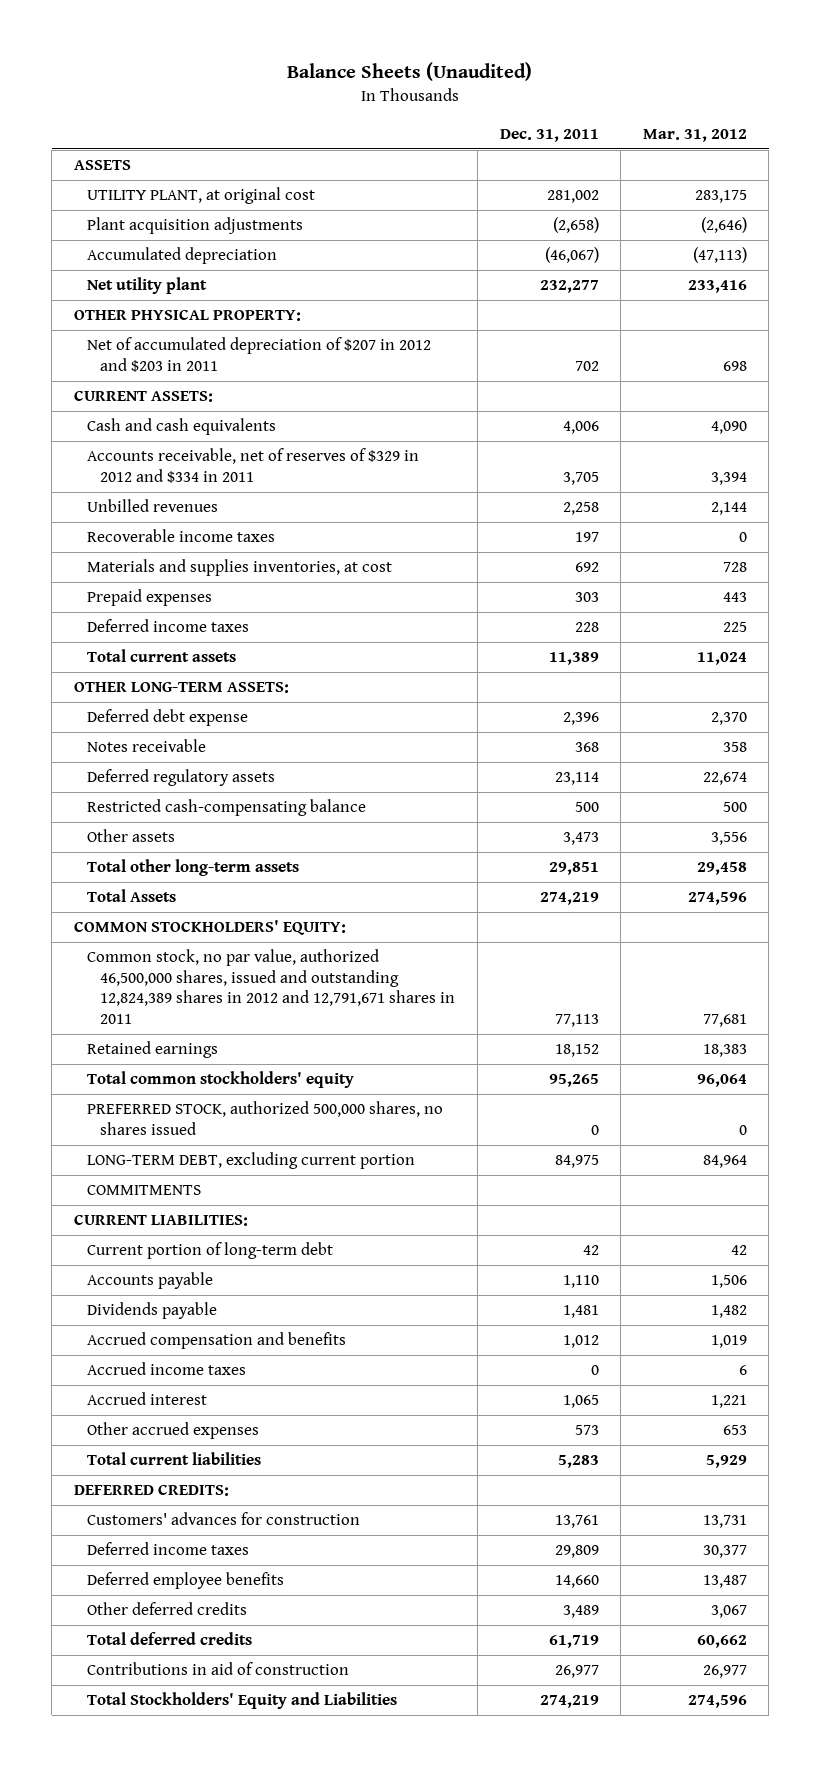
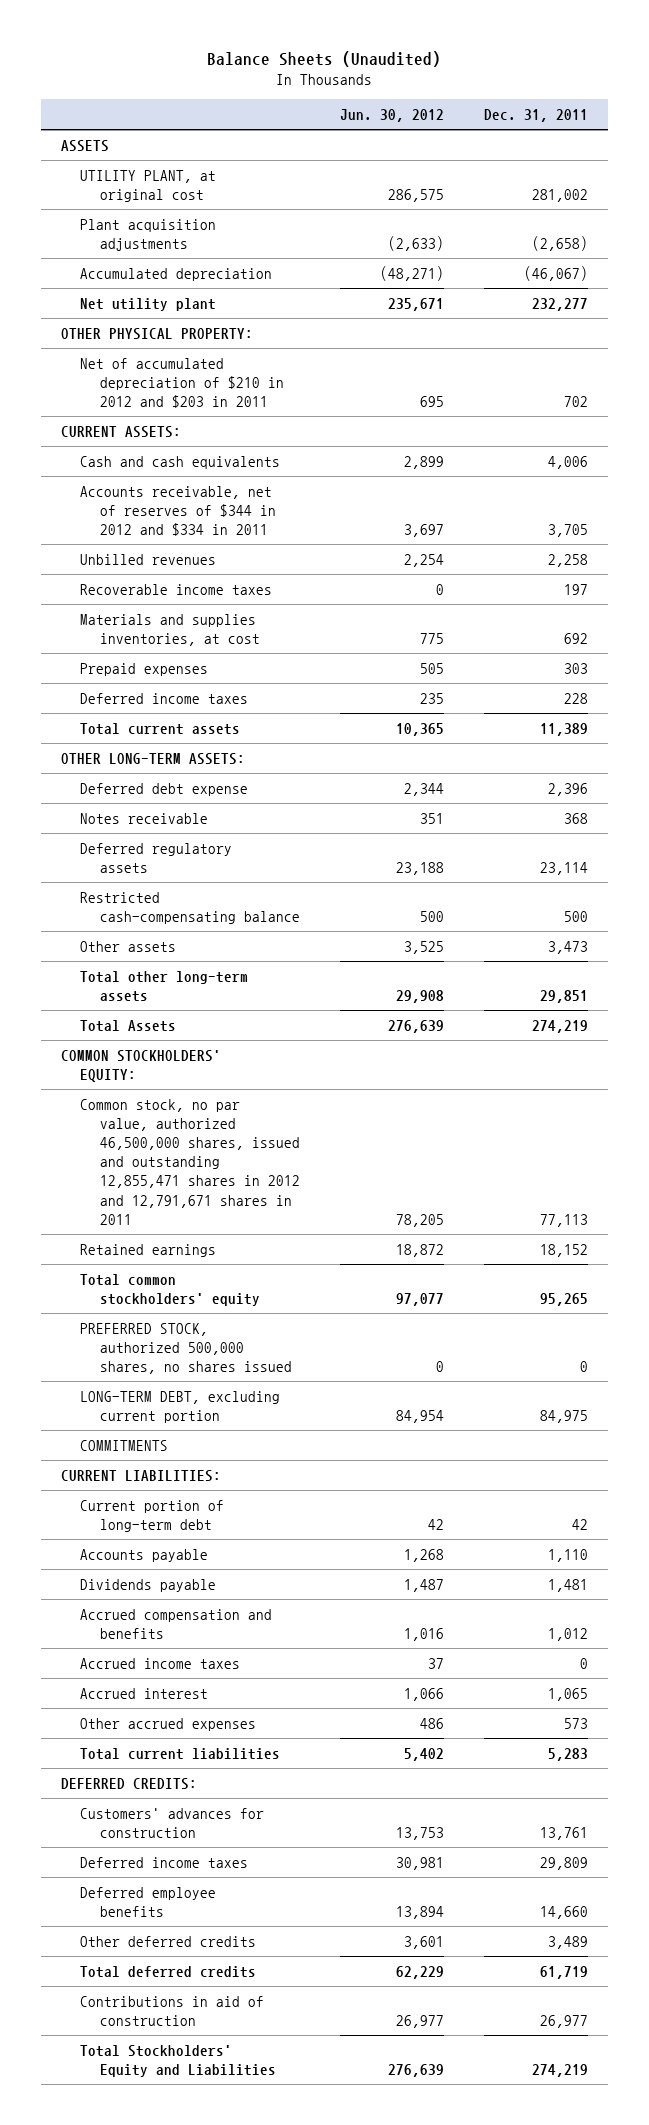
[642,129,747,143] Mar. 31, 2012 -> none
none -> [340,108,445,122] Jun. 30, 2012
[86,337,431,372] Net of accumulated depreciation of $207 in 2012 and $203 in 2011 -> [80,357,284,409] Net of accumulated depreciation of $210 in 2012 and $203 in 2011
[86,448,419,483] Accounts receivable, net of reserves of $329 in 2012 and $334 in 2011 -> [80,485,276,537] Accounts receivable, net of reserves of $344 in 2012 and $334 in 2011
[86,949,456,1024] Common stock, no par value, authorized 46,500,000 shares, issued and outstanding 12,824,389 shares in 2012 and 12,791,671 shares in 2011 -> [80,1098,300,1225] Common stock, no par value, authorized 46,500,000 shares, issued and outstanding 12,855,471 shares in 2012 and 12,791,671 shares in 2011

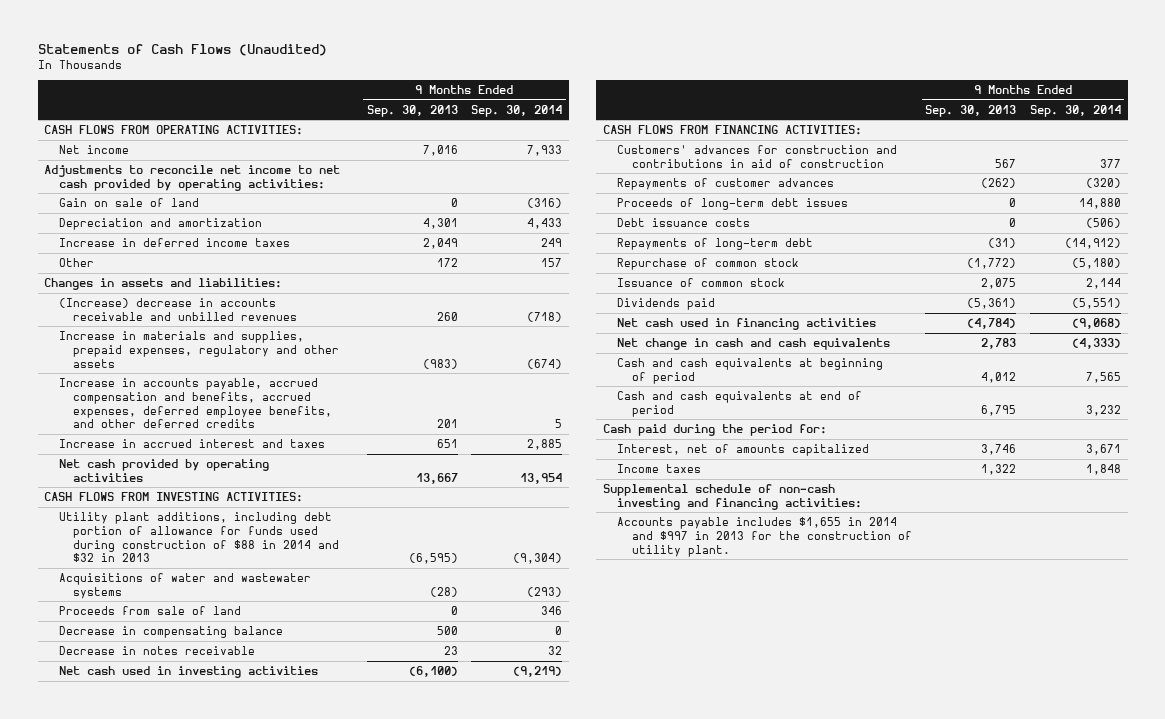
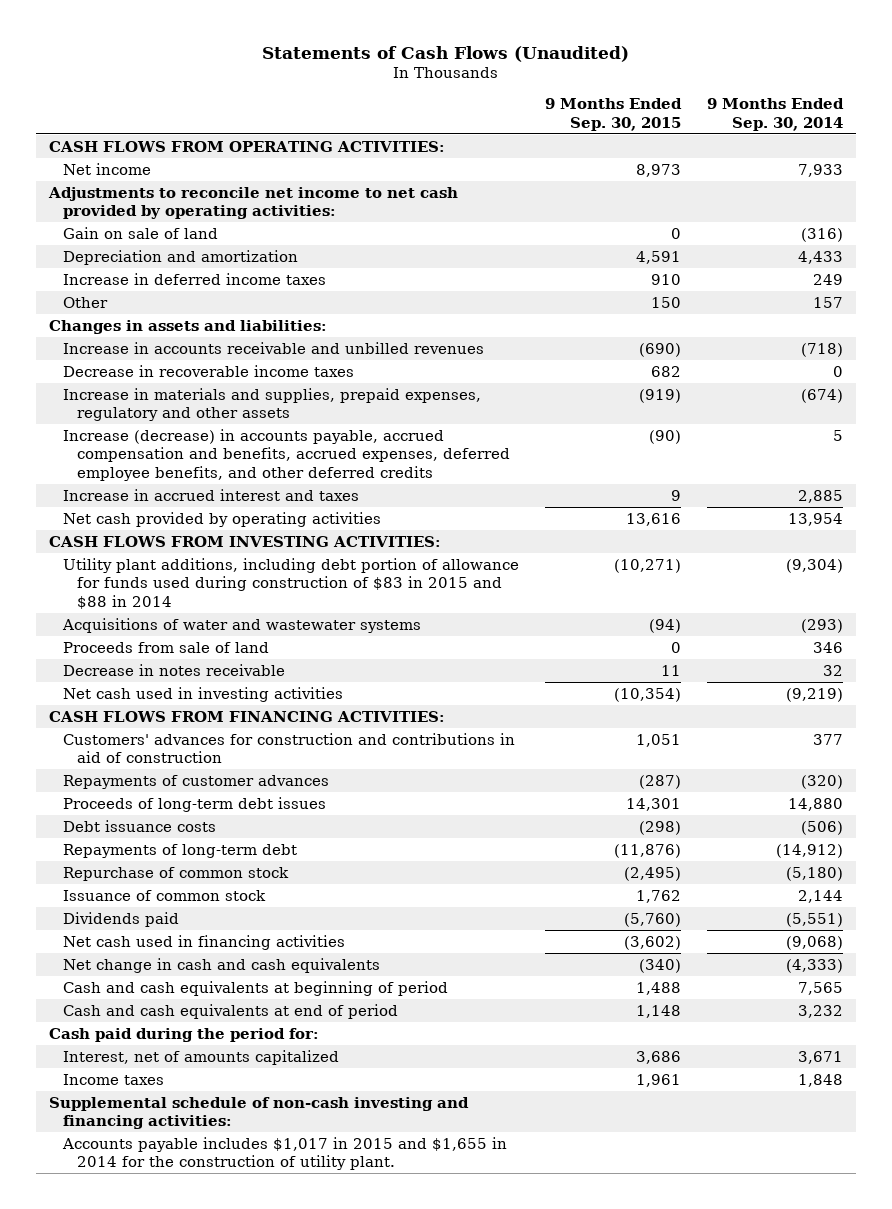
[366,104,458,117] Sep. 30, 2013 -> none
none -> [545,98,683,131] 9 Months Ended Sep. 30, 2015
[58,297,298,321] (Increase) decrease in accounts receivable and unbilled revenues -> [63,341,485,354] Increase in accounts receivable and unbilled revenues
none -> [63,364,355,377] Decrease in recoverable income taxes
[58,377,333,429] Increase in accounts payable, accrued compensation and benefits, accrued expenses, deferred employee benefits, and other deferred credits -> [63,428,511,481] Increase (decrease) in accounts payable, accrued compensation and benefits, accrued expenses, deferred employee benefits, and other deferred credits
[58,511,340,563] Utility plant additions, including debt portion of allowance for funds used during construction of $88 in 2014 and $32 in 2013 -> [63,557,520,609] Utility plant additions, including debt portion of allowance for funds used during construction of $83 in 2015 and $88 in 2014
[58,625,283,638] Decrease in compensating balance -> none
[617,516,912,557] Accounts payable includes $1,655 in 2014 and $997 in 2013 for the construction of utility plant. -> [62,1136,508,1171] Accounts payable includes $1,017 in 2015 and $1,655 in 2014 for the construction of utility plant.

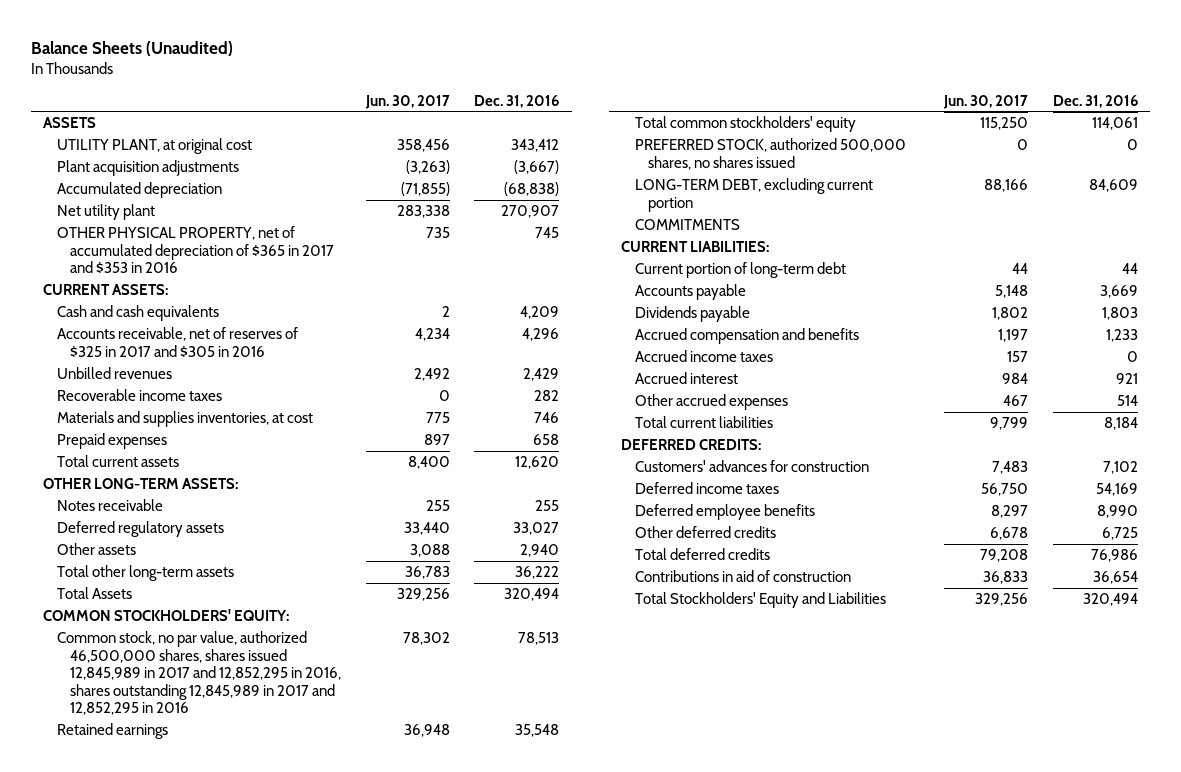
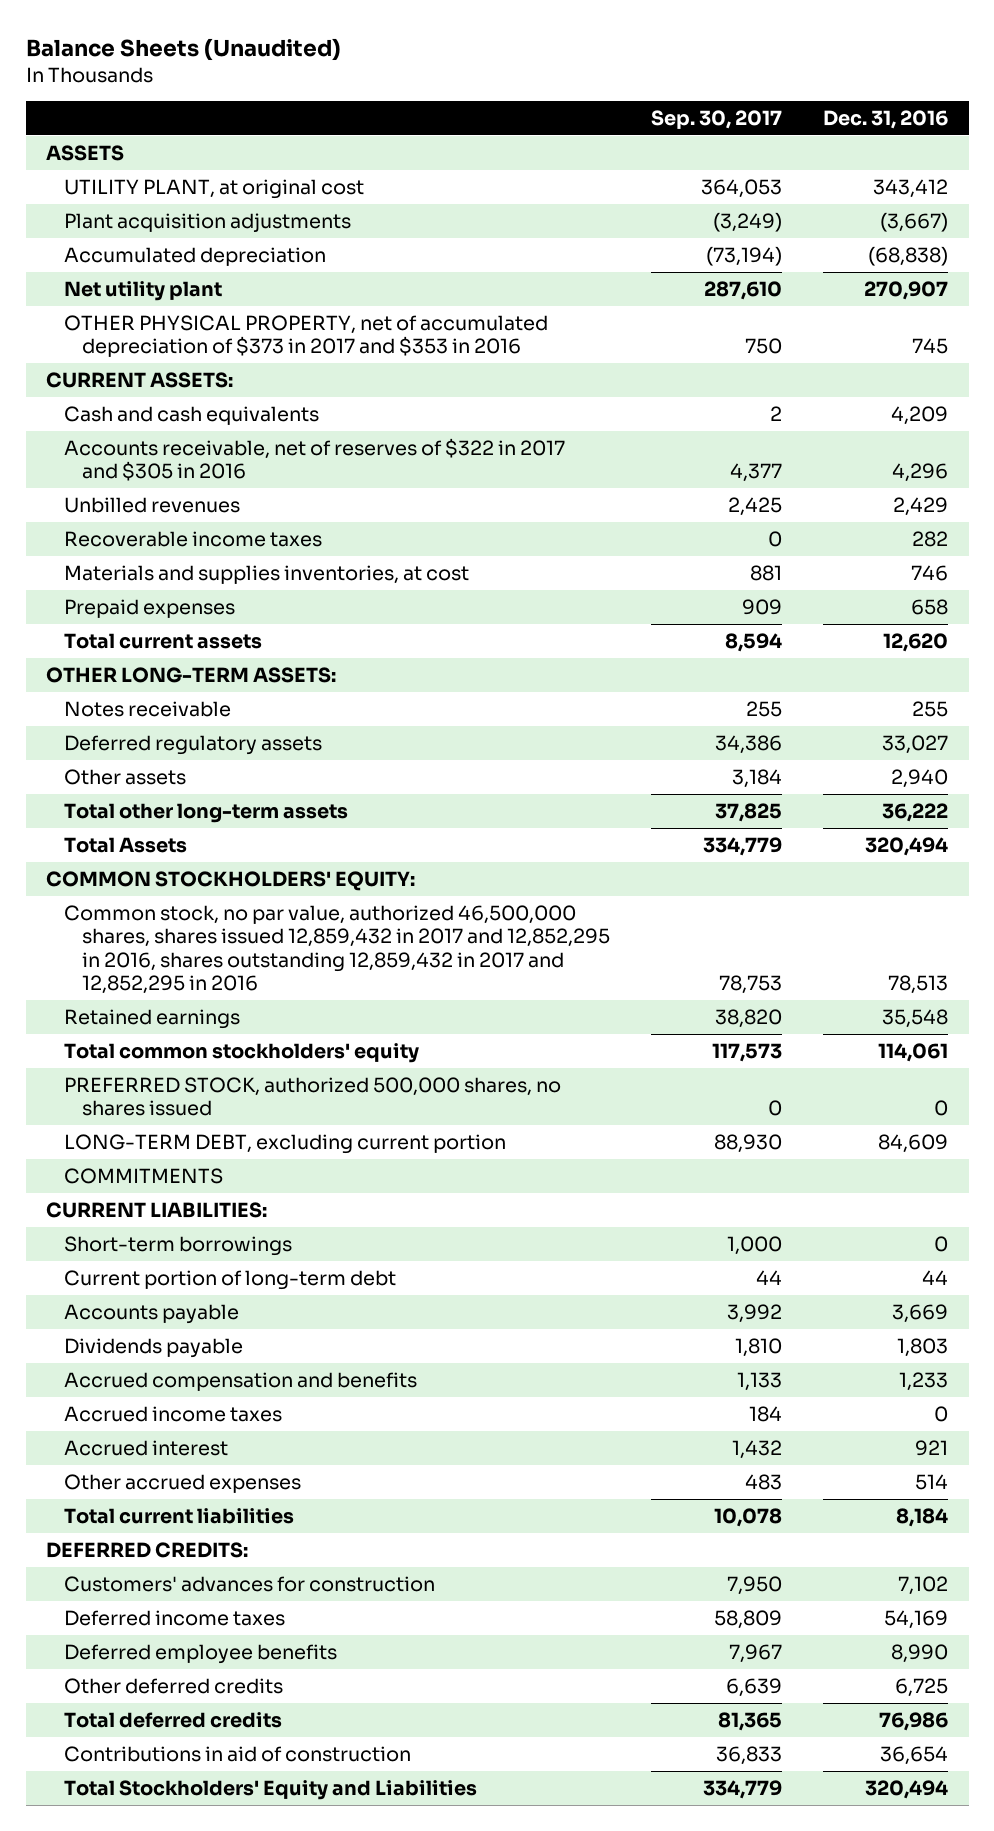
[364,94,450,109] Jun. 30, 2017 -> none
none -> [650,109,782,129] Sep. 30, 2017
[56,226,335,275] OTHER PHYSICAL PROPERTY, net of accumulated depreciation of $365 in 2017 and $353 in 2016 -> [63,314,548,358] OTHER PHYSICAL PROPERTY, net of accumulated depreciation of $373 in 2017 and $353 in 2016
[56,327,298,358] Accounts receivable, net of reserves of $325 in 2017 and $305 in 2016 -> [63,437,565,482] Accounts receivable, net of reserves of $322 in 2017 and $305 in 2016
[56,631,342,716] Common stock, no par value, authorized 46,500,000 shares, shares issued 12,845,989 in 2017 and 12,852,295 in 2016, shares outstanding 12,845,989 in 2017 and 12,852,295 in 2016 -> [63,904,610,995] Common stock, no par value, authorized 46,500,000 shares, shares issued 12,859,432 in 2017 and 12,852,295 in 2016, shares outstanding 12,859,432 in 2017 and 12,852,295 in 2016
none -> [63,1235,292,1256] Short-term borrowings

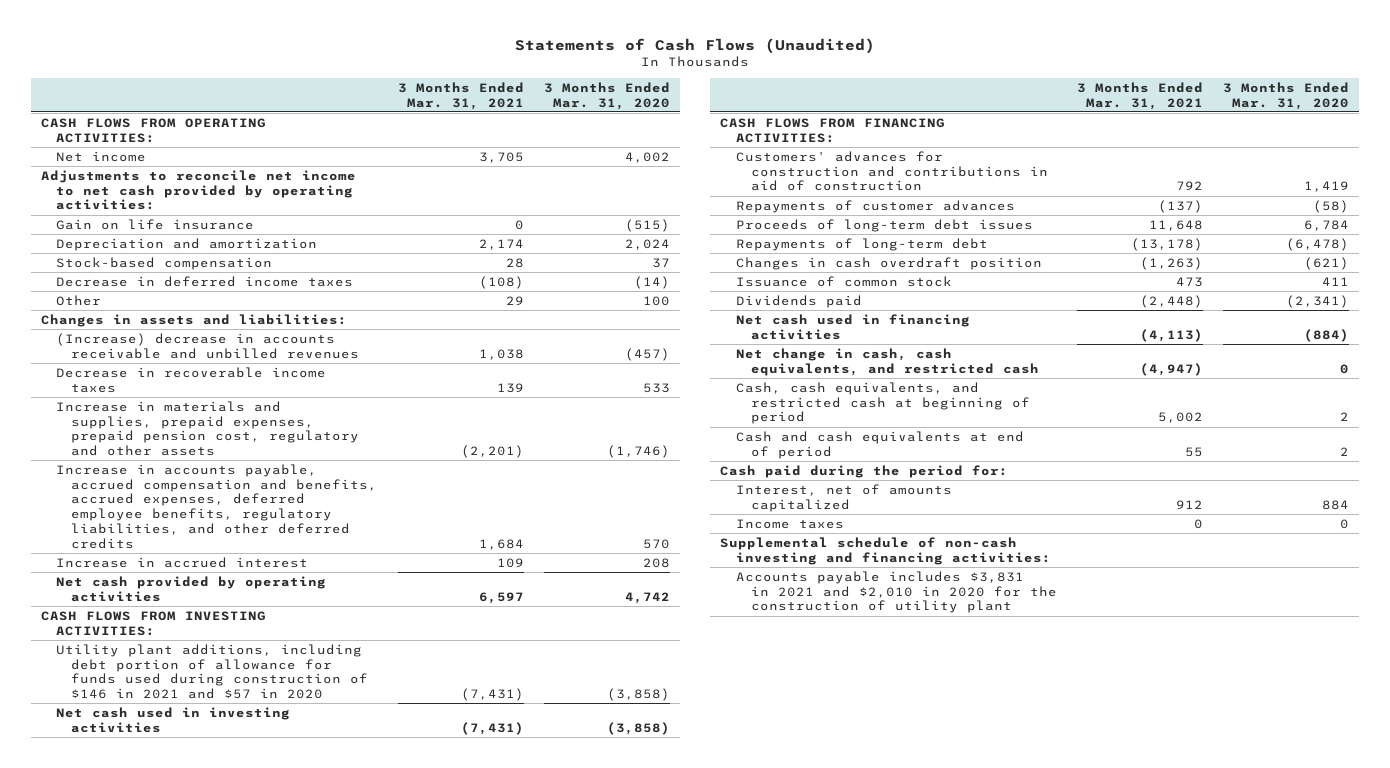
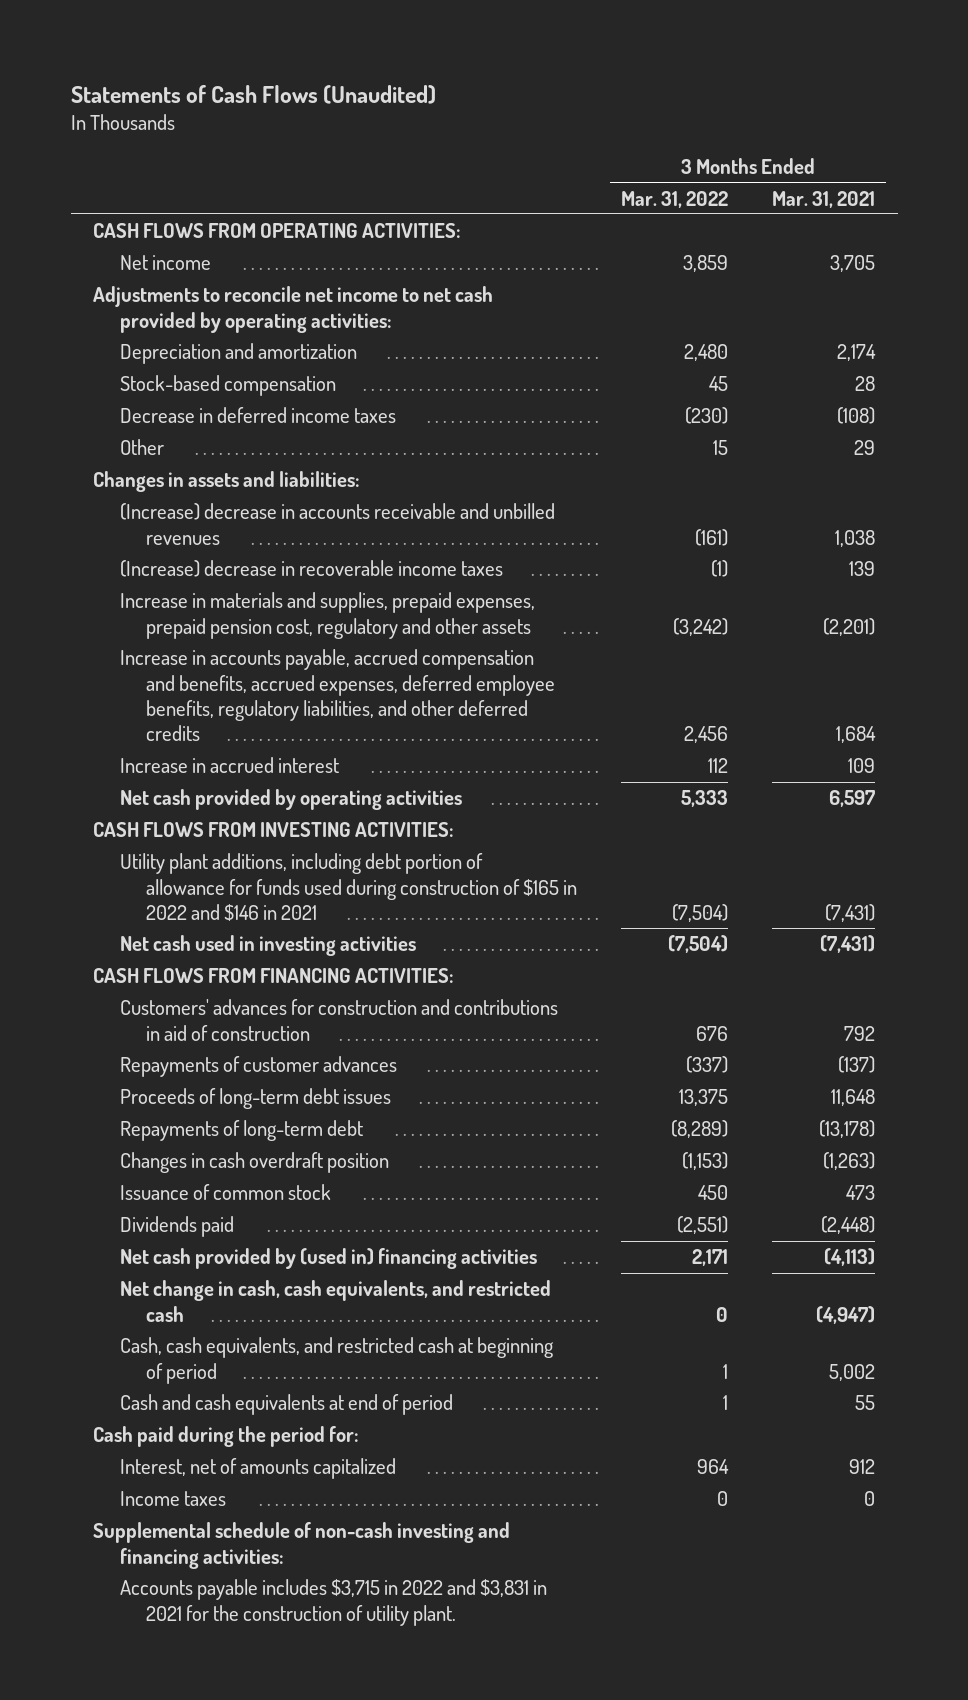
[543,81,670,110] 3 Months Ended Mar. 31, 2020 -> none
none -> [621,190,729,208] Mar. 31, 2022
[56,218,255,230] Gain on life insurance -> none
[56,366,327,393] Decrease in recoverable income taxes -> [119,560,503,578] (Increase) decrease in recoverable income taxes
[56,643,369,700] Utility plant additions, including debt portion of allowance for funds used during construction of $146 in 2021 and $57 in 2020 -> [119,853,577,922] Utility plant additions, including debt portion of allowance for funds used during construction of $165 in 2022 and $146 in 2021
[735,313,970,340] Net cash used in financing activities -> [119,1248,537,1270] Net cash provided by (used in) financing activities
[735,570,1057,614] Accounts payable includes $3,831 in 2021 and $2,010 in 2020 for the construction of utility plant -> [119,1579,547,1626] Accounts payable includes $3,715 in 2022 and $3,831 in 2021 for the construction of utility plant.

